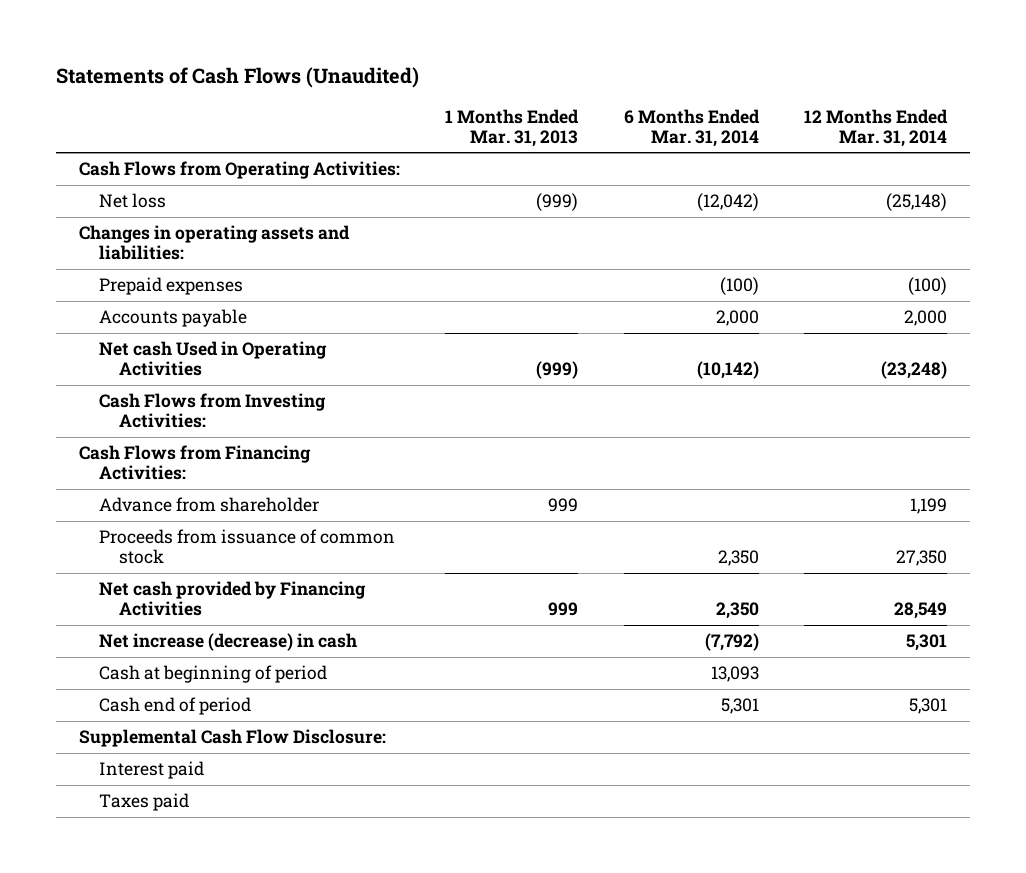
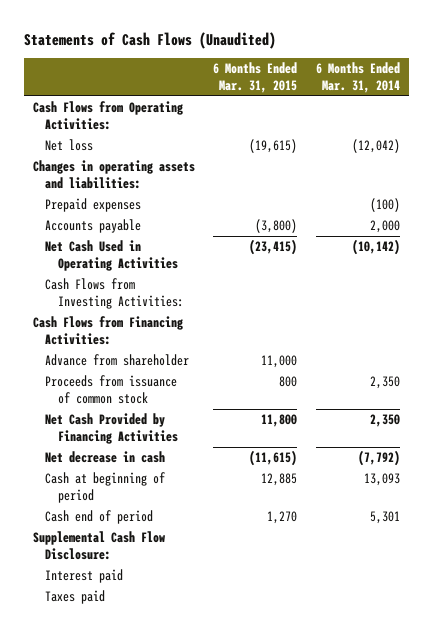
[445,108,580,147] 1 Months Ended Mar. 31, 2013 -> none
[804,108,949,147] 12 Months Ended Mar. 31, 2014 -> none
none -> [213,62,298,94] 6 Months Ended Mar. 31, 2015
[98,341,327,377] Net cash Used in Operating Activities -> [45,240,178,272] Net Cash Used in Operating Activities
[98,581,366,617] Net cash provided by Financing Activities -> [45,413,178,445] Net Cash Provided by Financing Activities
[98,633,357,652] Net increase (decrease) in cash -> [45,451,166,464] Net decrease in cash

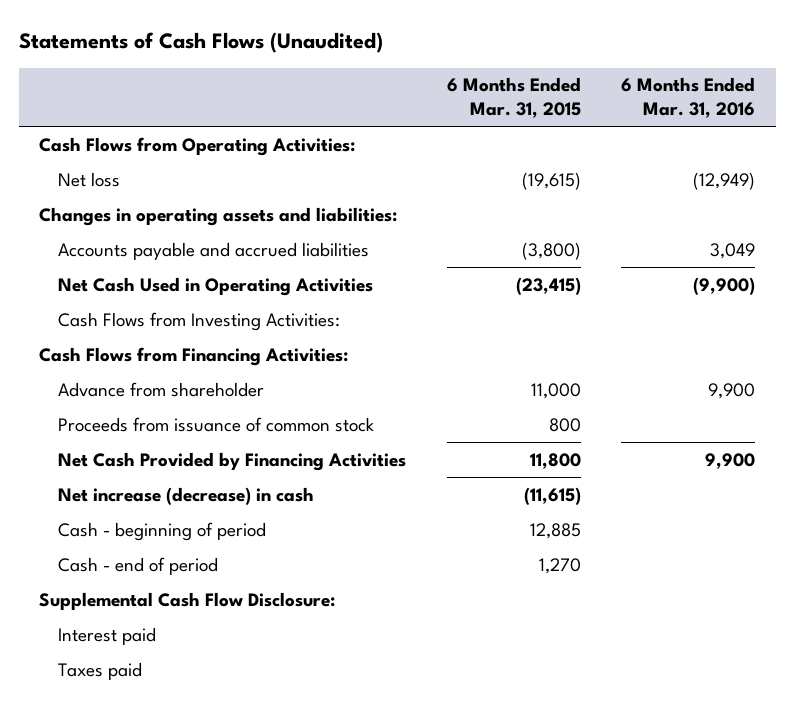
[315,62,400,94] 6 Months Ended Mar. 31, 2014 -> none
none -> [621,77,756,119] 6 Months Ended Mar. 31, 2016
[45,198,142,213] Prepaid expenses -> none
[45,219,142,234] Accounts payable -> none
none -> [57,241,369,260] Accounts payable and accrued liabilities
[45,451,166,464] Net decrease in cash -> [57,486,314,505] Net increase (decrease) in cash
[45,472,166,504] Cash at beginning of period -> [57,521,266,541] Cash - beginning of period
[45,510,154,525] Cash end of period -> [57,556,218,575] Cash - end of period

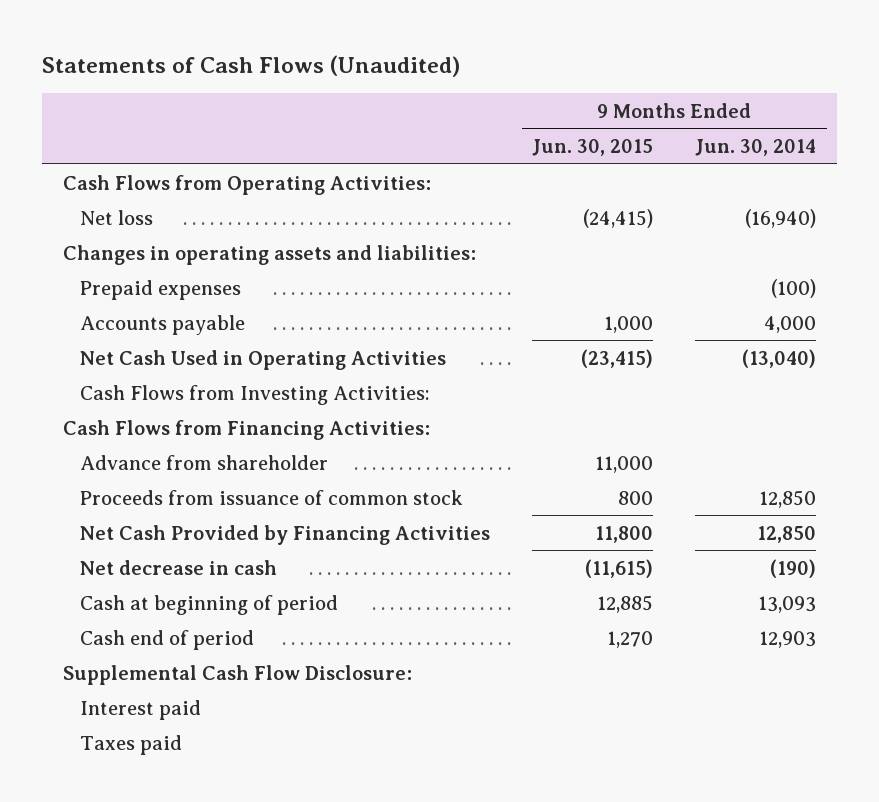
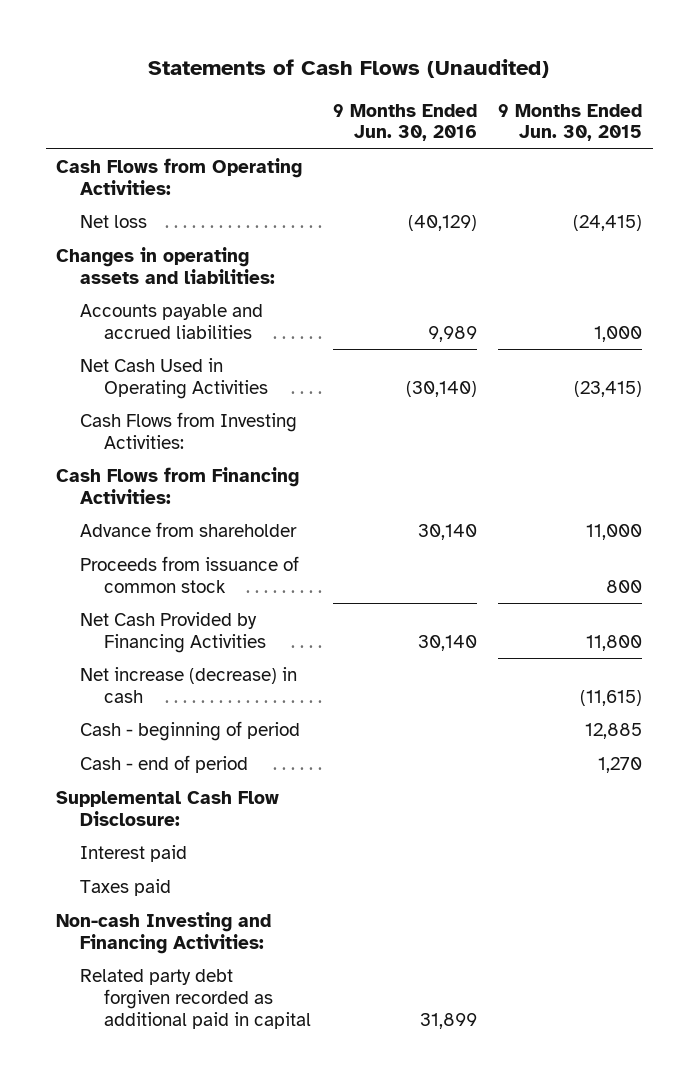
[695,139,817,157] Jun. 30, 2014 -> none
none -> [332,103,477,142] 9 Months Ended Jun. 30, 2016
[80,279,242,300] Prepaid expenses -> none
[80,314,246,335] Accounts payable -> none
none -> [80,304,264,339] Accounts payable and accrued liabilities
[80,559,278,575] Net decrease in cash -> [80,667,298,703] Net increase (decrease) in cash
[80,594,339,615] Cash at beginning of period -> [80,721,301,742] Cash - beginning of period
[80,629,255,650] Cash end of period -> [80,755,249,774] Cash - end of period
none -> [56,912,272,954] Non-cash Investing and Financing Activities:
none -> [80,969,312,1029] Related party debt forgiven recorded as additional paid in capital

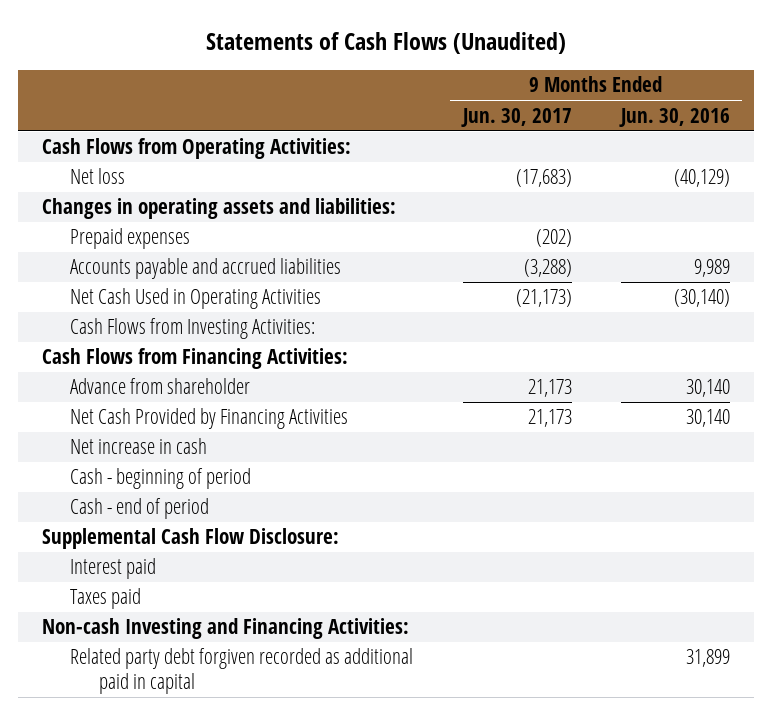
[498,103,643,142] 9 Months Ended Jun. 30, 2015 -> none
none -> [460,107,572,127] Jun. 30, 2017
none -> [70,228,191,250] Prepaid expenses
[80,556,300,593] Proceeds from issuance of common stock -> none
[80,667,298,703] Net increase (decrease) in cash -> [70,438,208,455] Net increase in cash

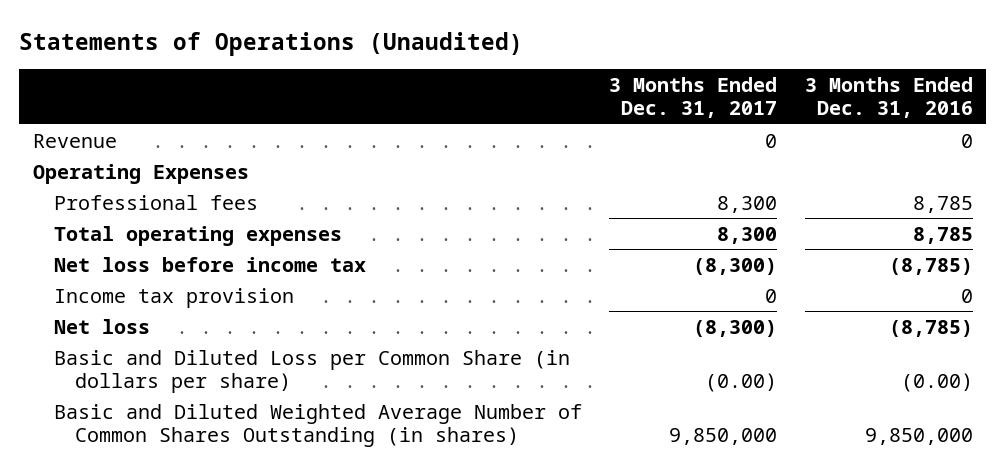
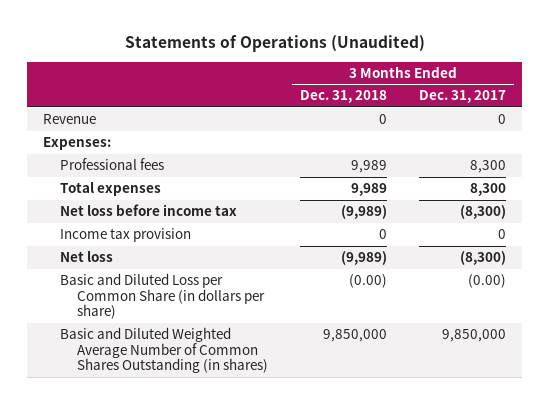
[804,76,973,119] 3 Months Ended Dec. 31, 2016 -> none
none -> [299,90,387,104] Dec. 31, 2018
[32,163,249,184] Operating Expenses -> [43,137,112,151] Expenses:
[54,225,343,246] Total operating expenses -> [60,182,162,197] Total expenses

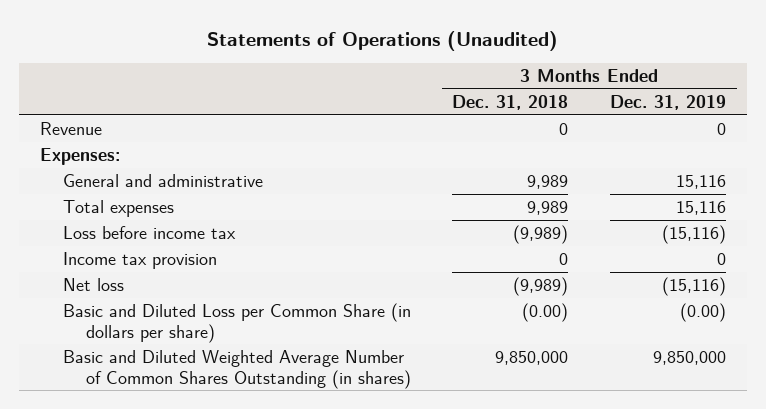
[419,90,507,104] Dec. 31, 2017 -> none
none -> [610,94,727,110] Dec. 31, 2019
[60,158,165,171] Professional fees -> [62,173,263,187] General and administrative
[60,204,238,217] Net loss before income tax -> [62,225,236,239] Loss before income tax

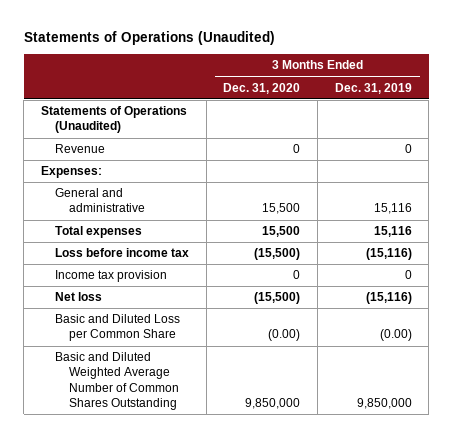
[452,94,569,110] Dec. 31, 2018 -> none
none -> [223,82,301,94] Dec. 31, 2020
none -> [40,106,187,134] Statements of Operations (Unaudited)
[62,302,411,343] Basic and Diluted Loss per Common Share (in dollars per share) -> [54,314,180,342] Basic and Diluted Loss per Common Share
[62,349,411,389] Basic and Diluted Weighted Average Number of Common Shares Outstanding (in shares) -> [54,352,179,410] Basic and Diluted Weighted Average Number of Common Shares Outstanding

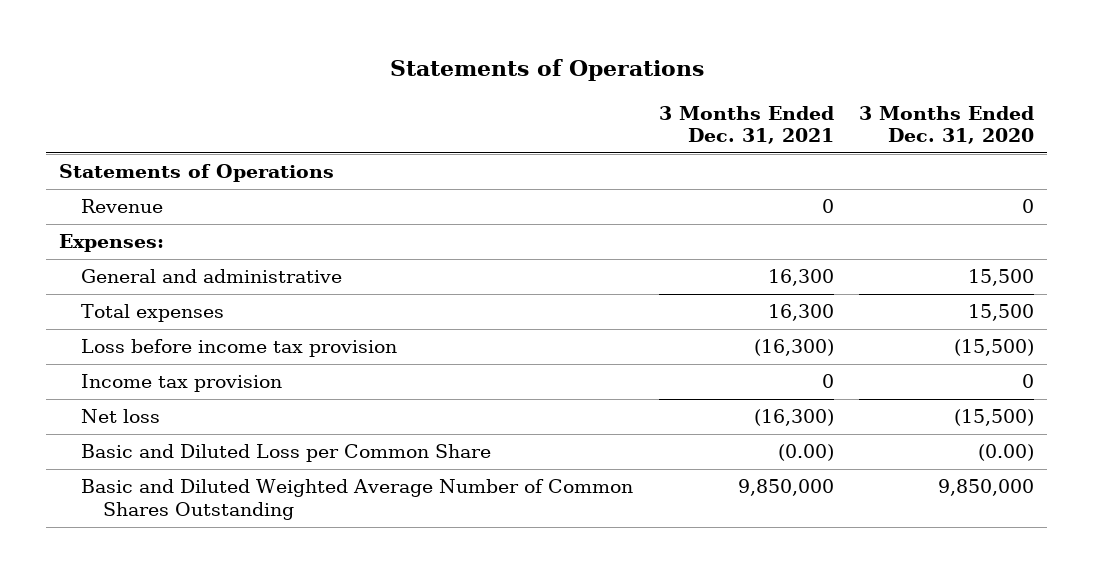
[23,31,275,46] Statements of Operations (Unaudited) -> [389,59,704,82] Statements of Operations
[334,82,412,94] Dec. 31, 2019 -> none
none -> [658,105,834,145] 3 Months Ended Dec. 31, 2021
[40,106,187,134] Statements of Operations (Unaudited) -> [59,164,335,183] Statements of Operations
[54,248,189,258] Loss before income tax -> [81,339,398,358] Loss before income tax provision

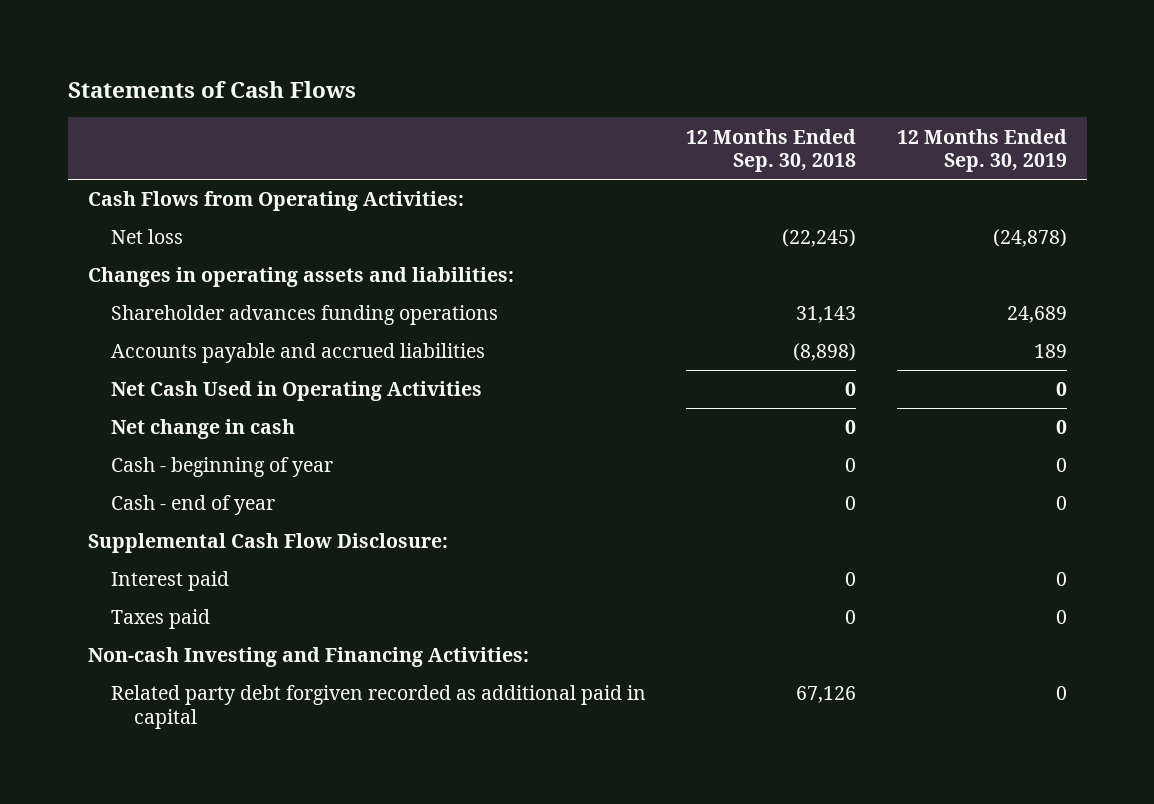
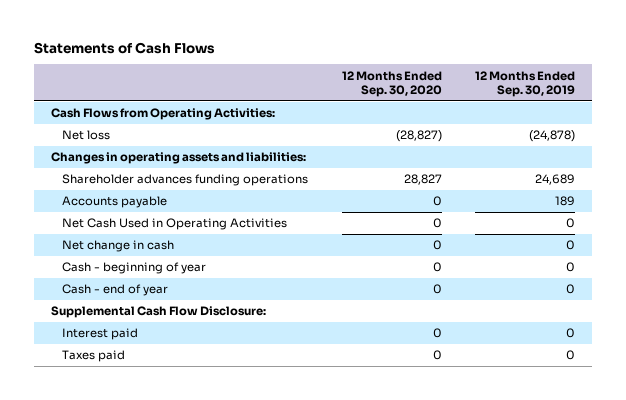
[686,128,857,173] 12 Months Ended Sep. 30, 2018 -> none
none -> [341,70,442,98] 12 Months Ended Sep. 30, 2020
[110,343,485,364] Accounts payable and accrued liabilities -> [62,196,168,209] Accounts payable
[87,647,529,668] Non-cash Investing and Financing Activities: -> none
[110,685,646,729] Related party debt forgiven recorded as additional paid in capital -> none

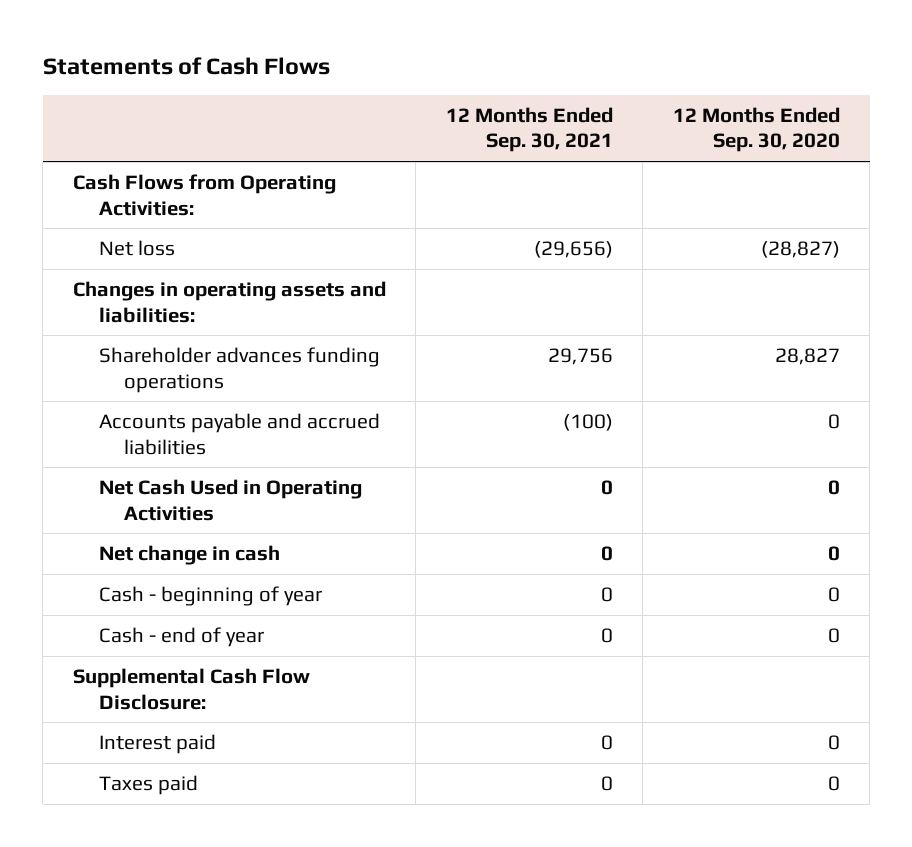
[475,70,576,98] 12 Months Ended Sep. 30, 2019 -> none
none -> [445,106,613,153] 12 Months Ended Sep. 30, 2021
[62,196,168,209] Accounts payable -> none
none -> [98,412,380,455] Accounts payable and accrued liabilities

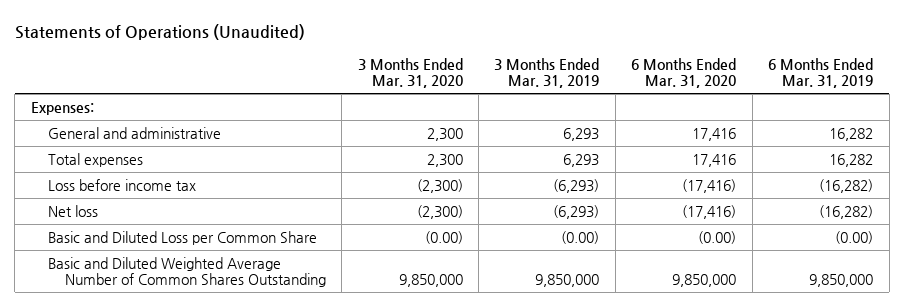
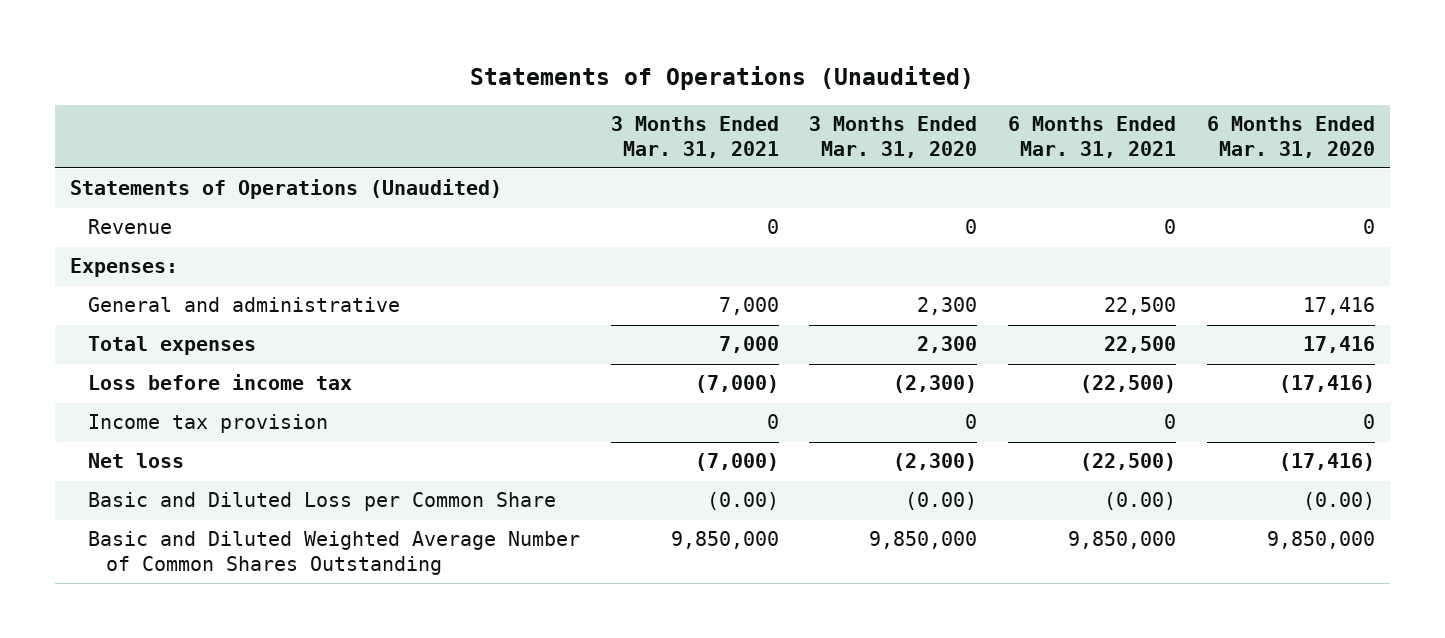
[494,57,600,89] 3 Months Ended Mar. 31, 2019 -> none
[768,57,874,89] 6 Months Ended Mar. 31, 2019 -> none
none -> [610,116,779,158] 3 Months Ended Mar. 31, 2021
none -> [1008,116,1177,158] 6 Months Ended Mar. 31, 2021
none -> [70,179,503,200] Statements of Operations (Unaudited)
none -> [88,219,173,235] Revenue
none -> [88,414,329,434] Income tax provision

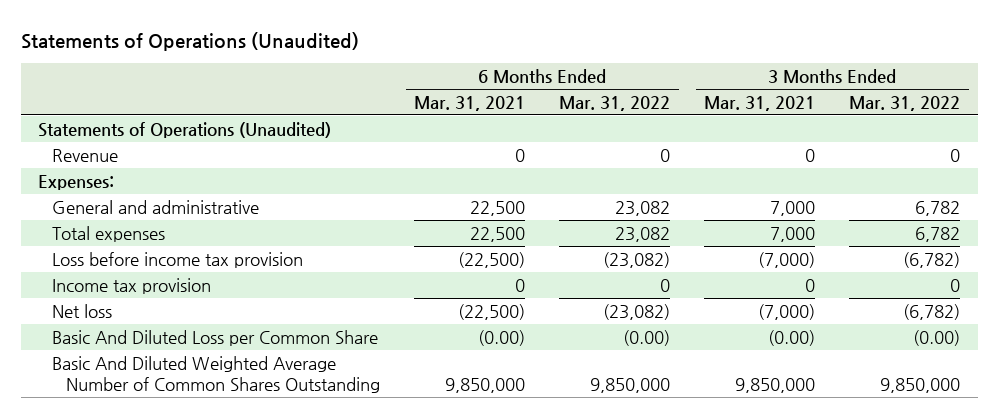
[809,116,978,158] 3 Months Ended Mar. 31, 2020 -> none
[1206,116,1375,158] 6 Months Ended Mar. 31, 2020 -> none
none -> [559,95,671,111] Mar. 31, 2022
none -> [849,95,961,111] Mar. 31, 2022
[88,374,353,391] Loss before income tax -> [51,251,303,268] Loss before income tax provision
[88,492,557,512] Basic and Diluted Loss per Common Share -> [51,329,378,346] Basic And Diluted Loss per Common Share
[88,531,581,575] Basic and Diluted Weighted Average Number of Common Shares Outstanding -> [51,355,380,393] Basic And Diluted Weighted Average Number of Common Shares Outstanding

